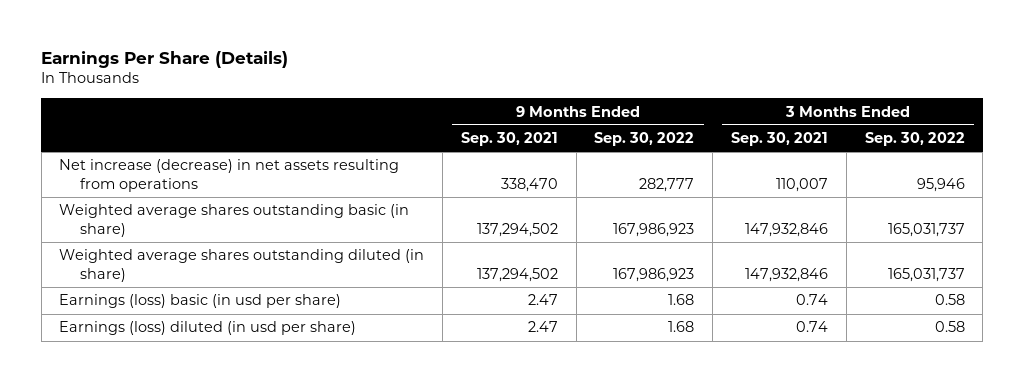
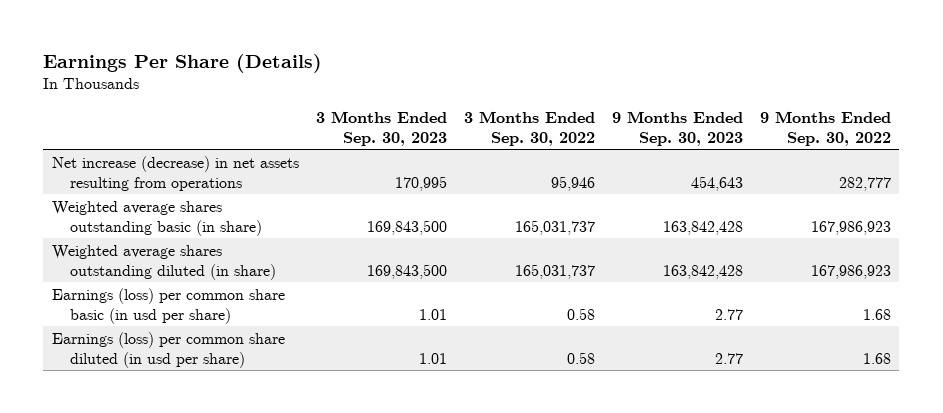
[460,132,558,147] Sep. 30, 2021 -> none
[731,132,829,147] Sep. 30, 2021 -> none
none -> [315,110,447,146] 3 Months Ended Sep. 30, 2023
none -> [611,110,743,146] 9 Months Ended Sep. 30, 2023
[59,294,342,309] Earnings (loss) basic (in usd per share) -> [51,287,285,324] Earnings (loss) per common share basic (in usd per share)
[59,321,357,336] Earnings (loss) diluted (in usd per share) -> [51,331,285,368] Earnings (loss) per common share diluted (in usd per share)

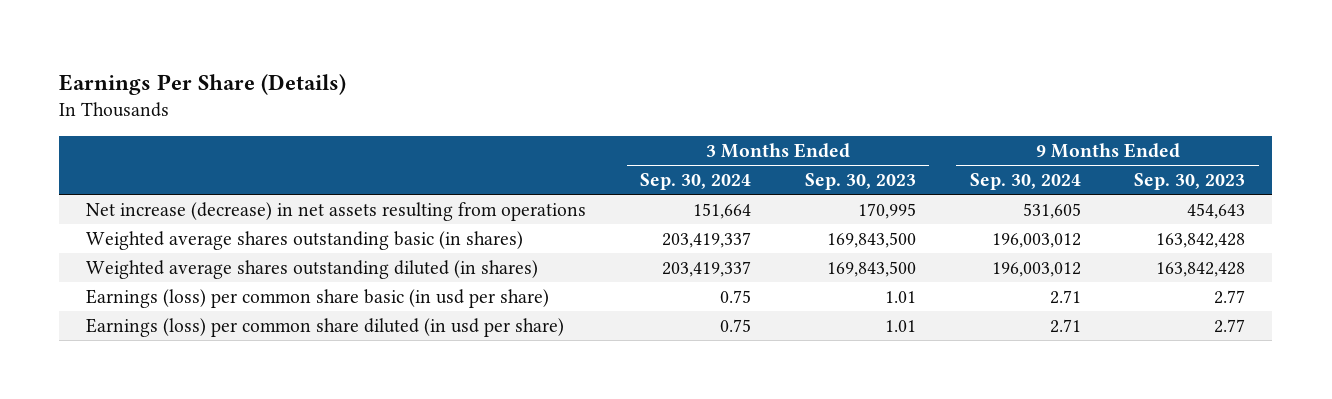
[463,110,595,146] 3 Months Ended Sep. 30, 2022 -> none
[759,110,891,146] 9 Months Ended Sep. 30, 2022 -> none
none -> [640,173,752,191] Sep. 30, 2024
none -> [969,173,1081,191] Sep. 30, 2024
[51,200,262,236] Weighted average shares outstanding basic (in share) -> [86,230,524,250] Weighted average shares outstanding basic (in shares)
[51,244,276,280] Weighted average shares outstanding diluted (in share) -> [86,259,539,279] Weighted average shares outstanding diluted (in shares)

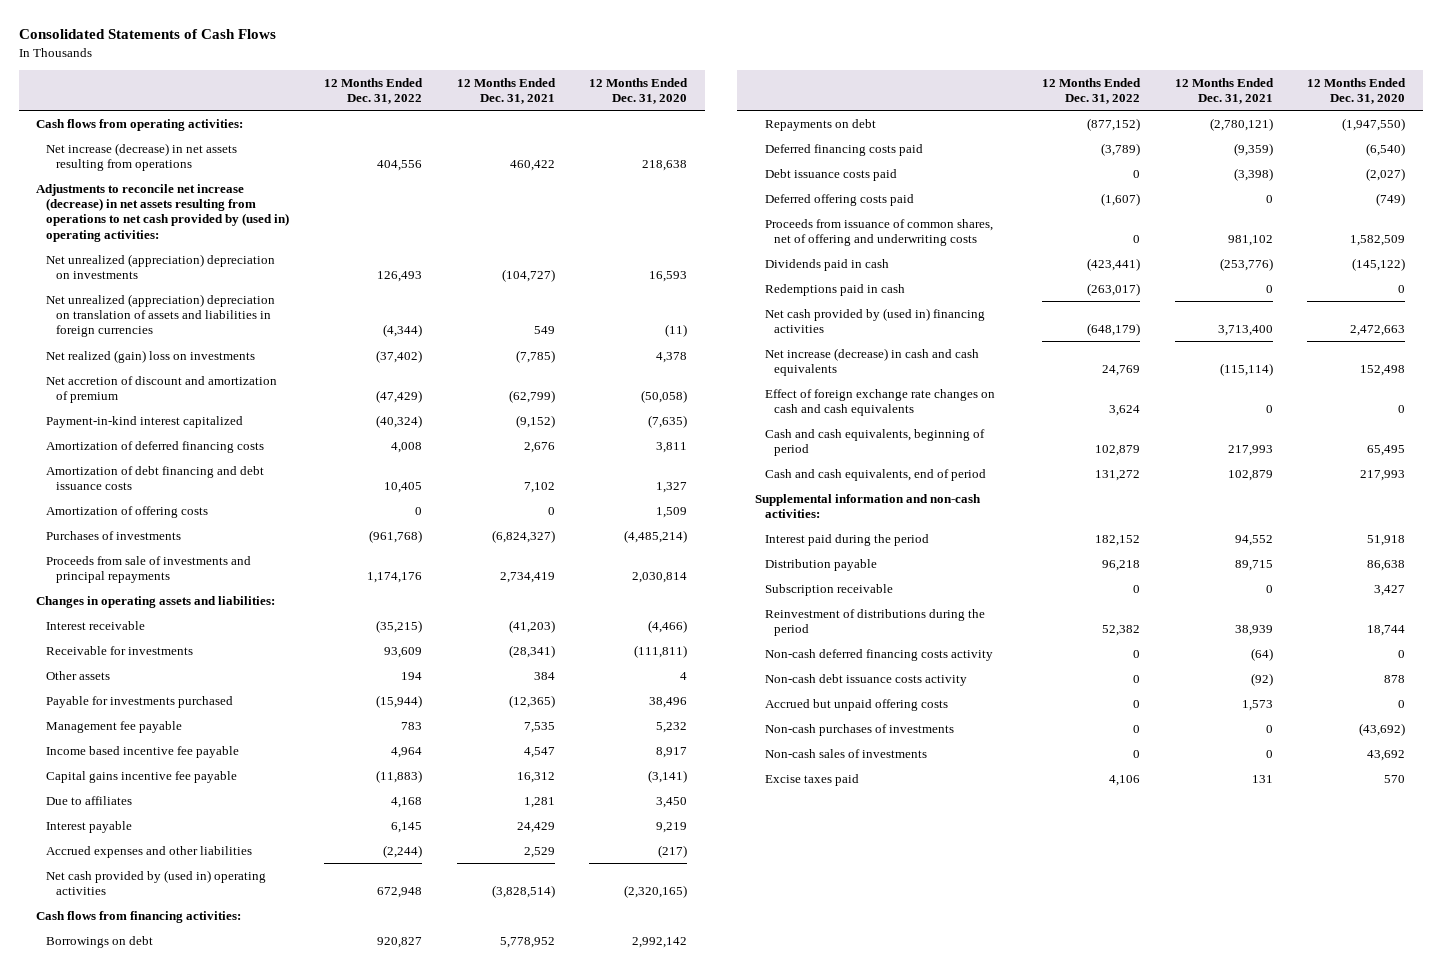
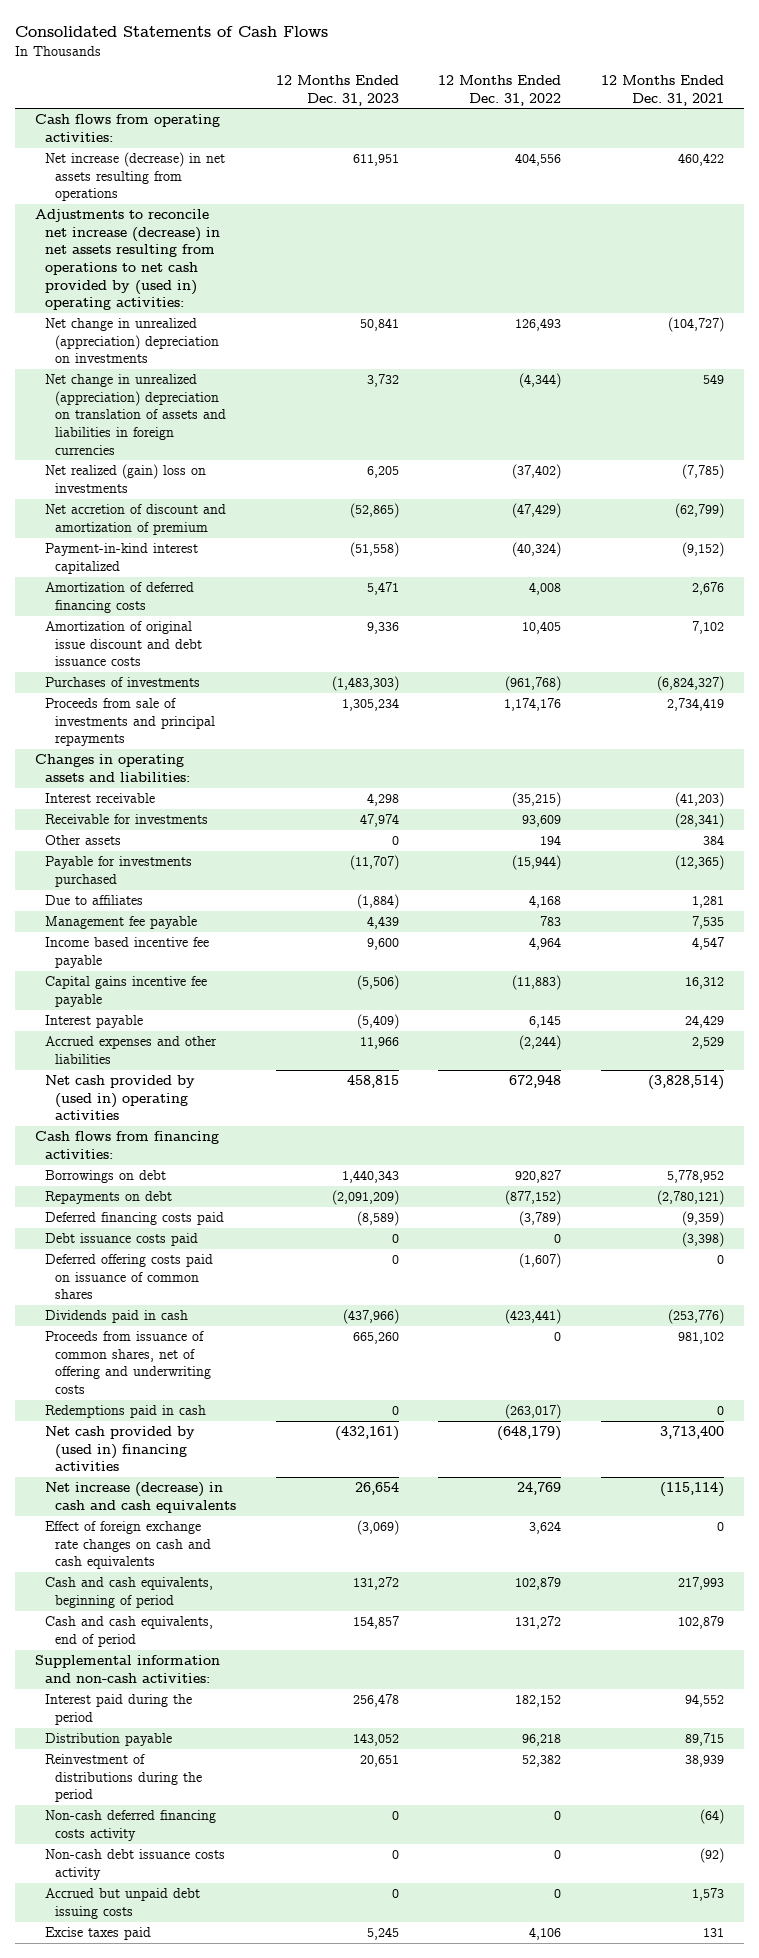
[589,77,689,105] 12 Months Ended Dec. 31, 2020 -> none
none -> [275,75,399,106] 12 Months Ended Dec. 31, 2023
[46,253,276,280] Net unrealized (appreciation) depreciation on investments -> [45,318,219,364] Net change in unrealized (appreciation) depreciation on investments
[46,293,276,338] Net unrealized (appreciation) depreciation on translation of assets and liabilities in foreign currencies -> [45,374,226,455] Net change in unrealized (appreciation) depreciation on translation of assets and liabilities in foreign currencies
[46,505,209,518] Amortization of offering costs -> none
[46,465,265,491] Amortization of debt financing and debt issuance costs -> [45,621,202,667] Amortization of original issue discount and debt issuance costs
[46,795,133,805] Due to affiliates -> [45,895,144,906] Due to affiliates
[764,193,914,206] Deferred offering costs paid -> [45,1254,214,1300] Deferred offering costs paid on issuance of common shares
[764,218,993,247] Proceeds from issuance of common shares, net of offering and underwriting costs -> [45,1331,211,1394] Proceeds from issuance of common shares, net of offering and underwriting costs
[764,583,893,596] Subscription receivable -> none
[764,723,954,736] Non-cash purchases of investments -> none
[764,748,927,758] Non-cash sales of investments -> none
[764,698,948,711] Accrued but unpaid offering costs -> [45,1888,201,1919] Accrued but unpaid debt issuing costs

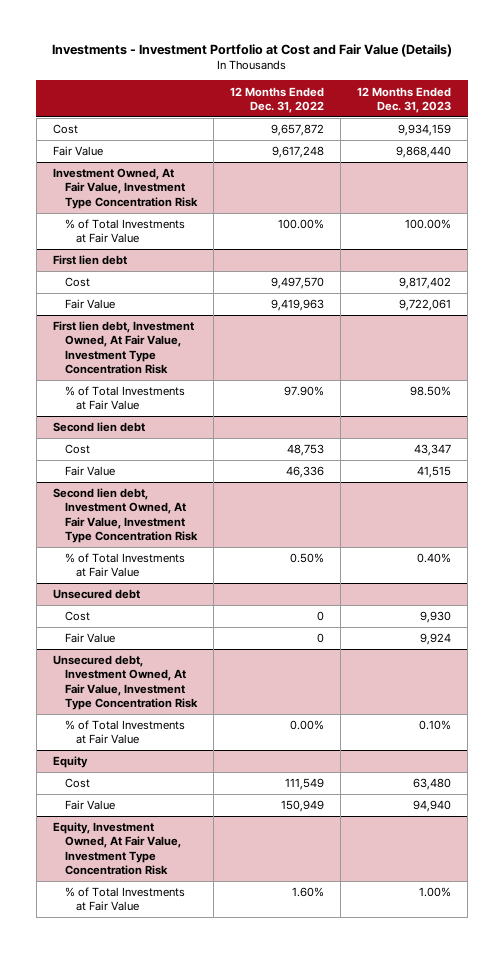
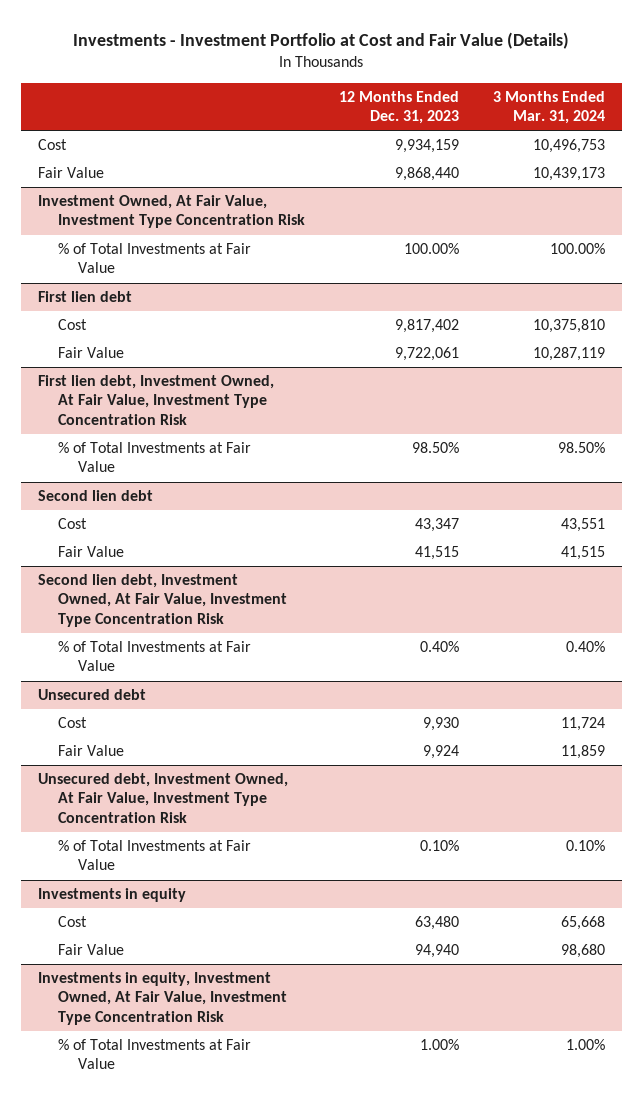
[229,86,324,113] 12 Months Ended Dec. 31, 2022 -> none
none -> [492,90,605,125] 3 Months Ended Mar. 31, 2024
[53,756,89,769] Equity -> [38,888,187,903] Investments in equity
[53,822,181,875] Equity, Investment Owned, At Fair Value, Investment Type Concentration Risk -> [38,972,288,1025] Investments in equity, Investment Owned, At Fair Value, Investment Type Concentration Risk

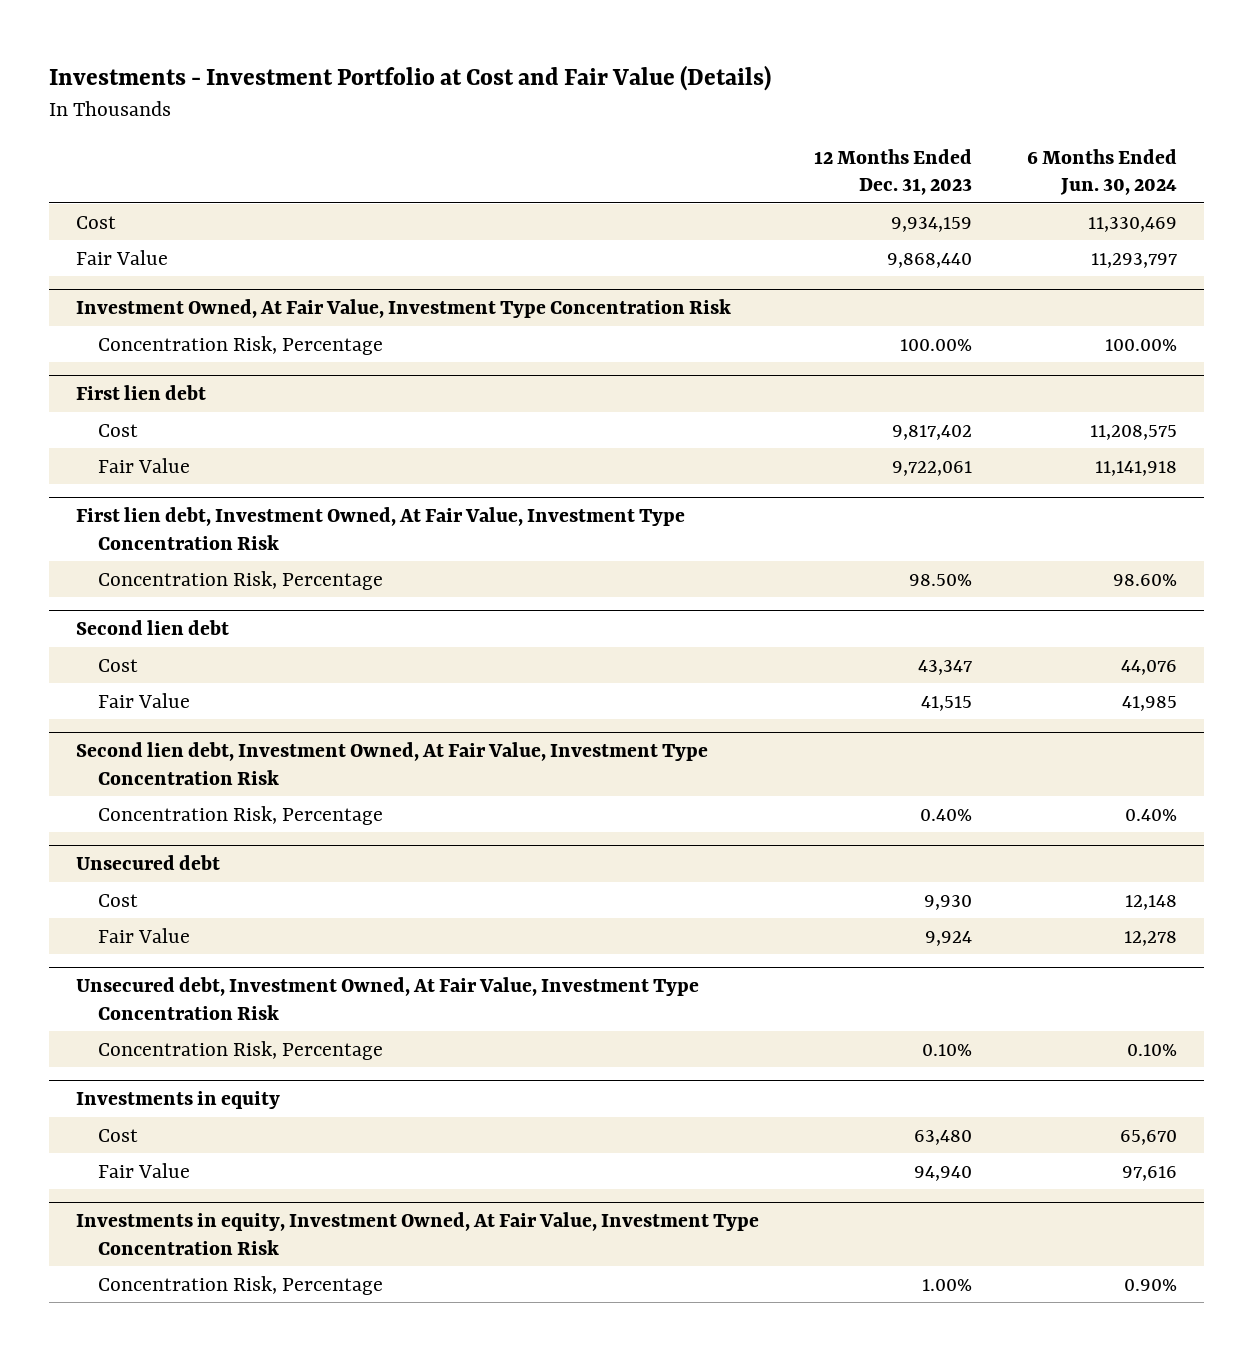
[492,90,605,125] 3 Months Ended Mar. 31, 2024 -> none
none -> [1026,148,1177,196] 6 Months Ended Jun. 30, 2024
[58,243,252,274] % of Total Investments at Fair Value -> [97,335,383,355] Concentration Risk, Percentage
[58,442,252,473] % of Total Investments at Fair Value -> [97,570,383,590] Concentration Risk, Percentage
[58,641,252,672] % of Total Investments at Fair Value -> [97,805,383,825] Concentration Risk, Percentage
[58,840,252,871] % of Total Investments at Fair Value -> [97,1040,383,1060] Concentration Risk, Percentage
[58,1039,252,1070] % of Total Investments at Fair Value -> [97,1275,383,1295] Concentration Risk, Percentage

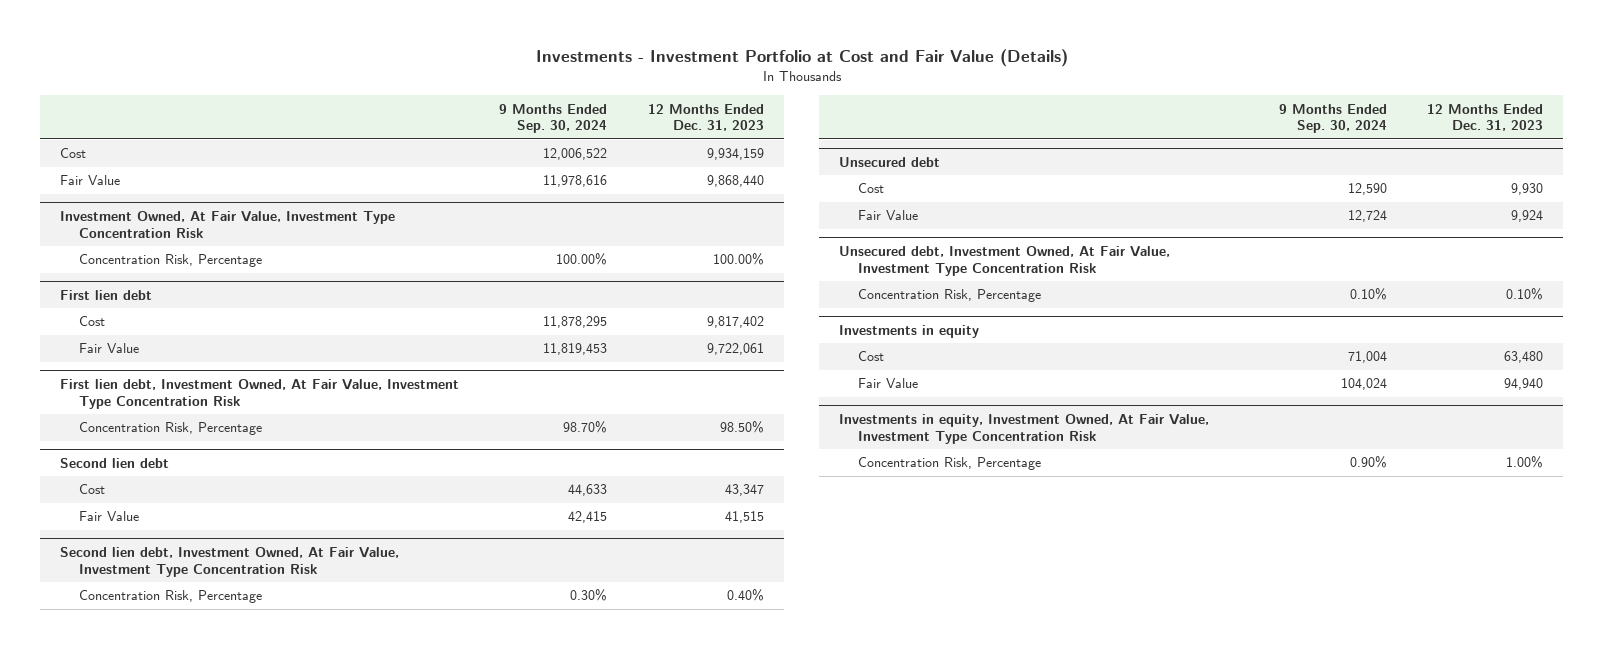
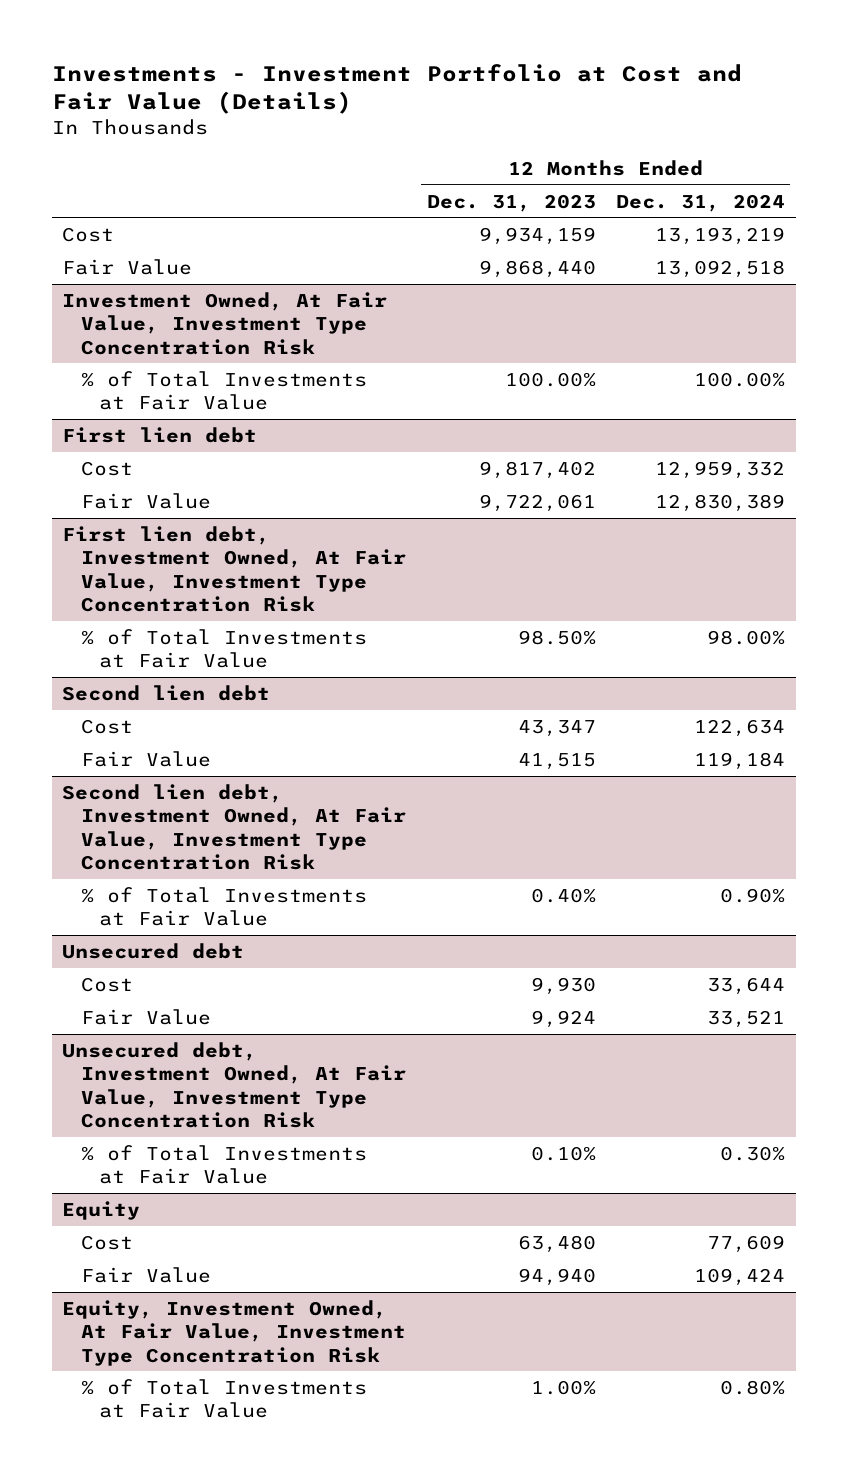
[499,103,608,134] 9 Months Ended Sep. 30, 2024 -> none
none -> [616,193,786,212] Dec. 31, 2024
[79,254,263,268] Concentration Risk, Percentage -> [80,370,367,411] % of Total Investments at Fair Value
[79,422,263,436] Concentration Risk, Percentage -> [80,628,367,669] % of Total Investments at Fair Value
[79,590,263,604] Concentration Risk, Percentage -> [80,886,367,927] % of Total Investments at Fair Value
[858,289,1042,303] Concentration Risk, Percentage -> [80,1144,367,1185] % of Total Investments at Fair Value
[839,324,980,338] Investments in equity -> [62,1200,141,1220] Equity
[839,413,1210,444] Investments in equity, Investment Owned, At Fair Value, Investment Type Concentration Risk -> [62,1299,406,1366] Equity, Investment Owned, At Fair Value, Investment Type Concentration Risk
[858,457,1042,471] Concentration Risk, Percentage -> [80,1378,367,1419] % of Total Investments at Fair Value

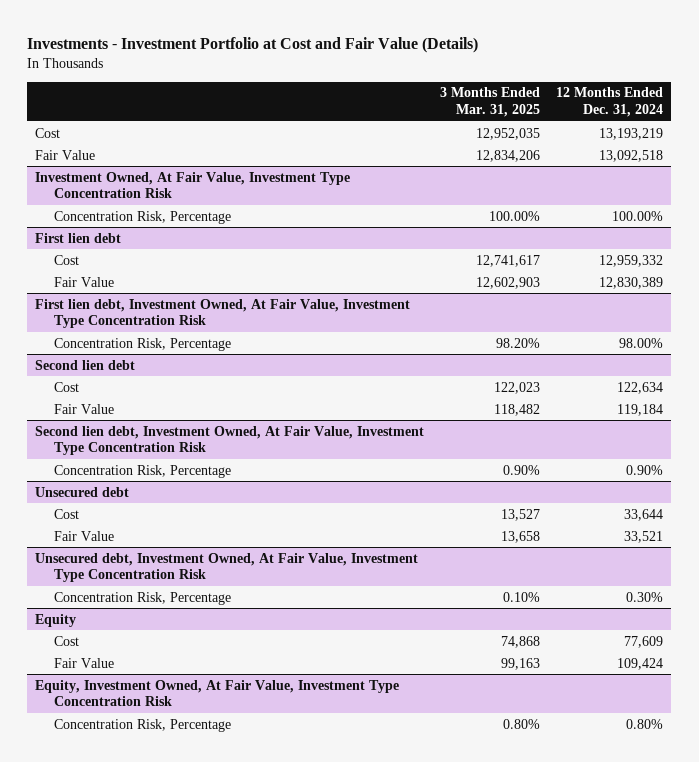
[426,193,596,212] Dec. 31, 2023 -> none
none -> [440,87,541,118] 3 Months Ended Mar. 31, 2025
[80,370,367,411] % of Total Investments at Fair Value -> [54,210,232,224] Concentration Risk, Percentage
[80,628,367,669] % of Total Investments at Fair Value -> [54,337,232,351] Concentration Risk, Percentage
[80,886,367,927] % of Total Investments at Fair Value -> [54,464,232,478] Concentration Risk, Percentage
[80,1144,367,1185] % of Total Investments at Fair Value -> [54,591,232,605] Concentration Risk, Percentage
[80,1378,367,1419] % of Total Investments at Fair Value -> [54,718,232,732] Concentration Risk, Percentage

